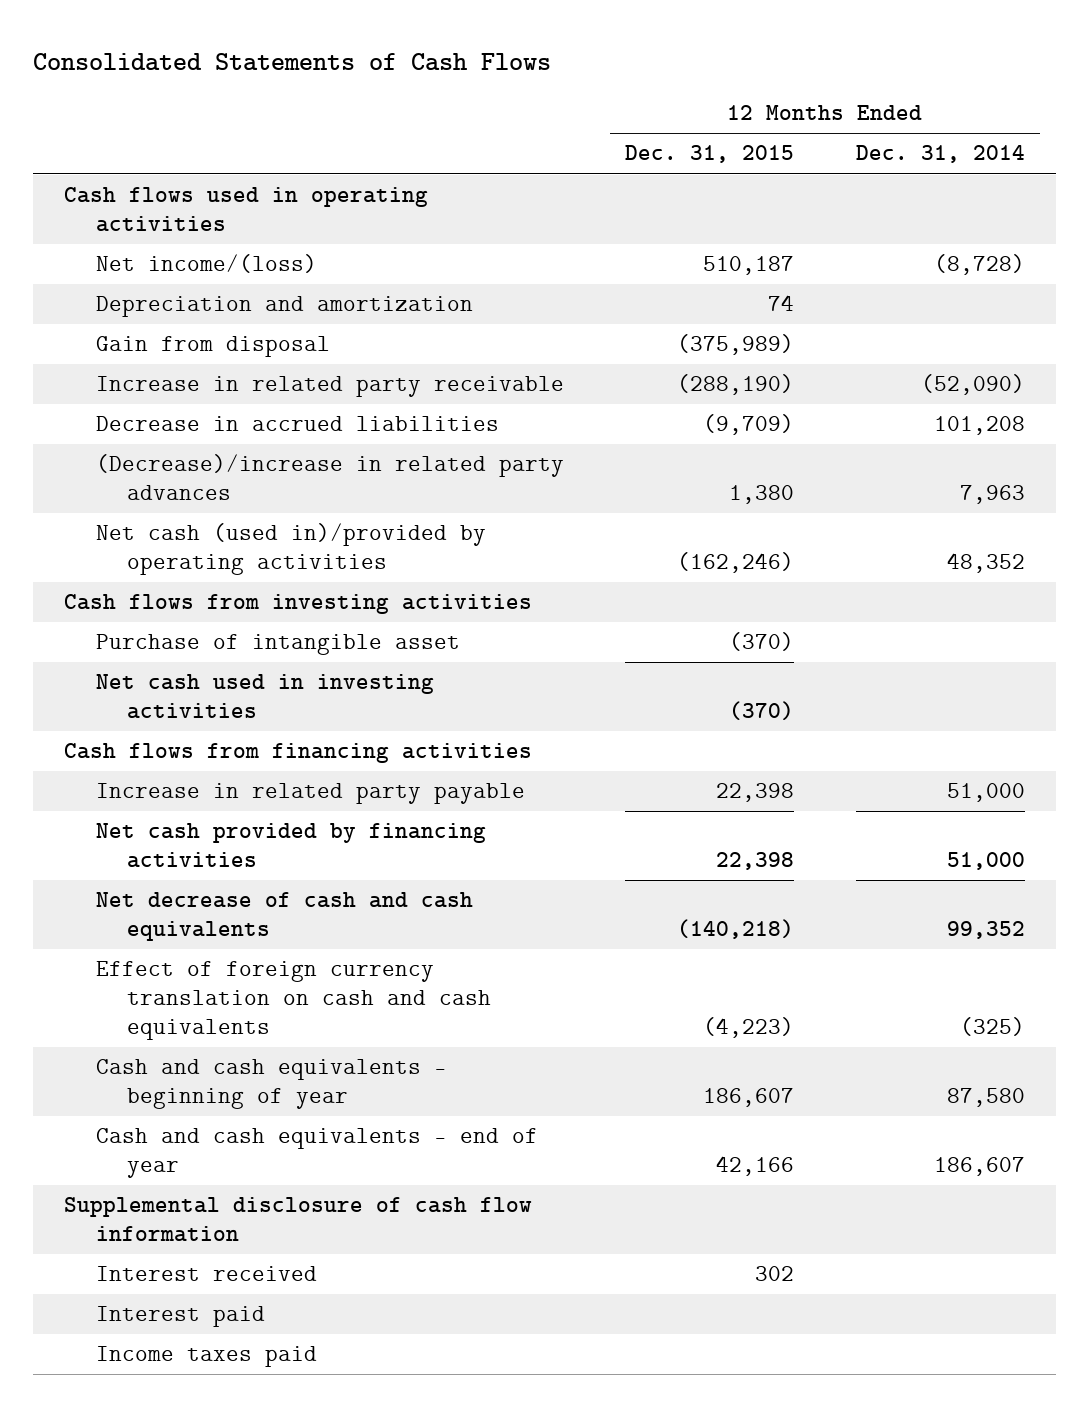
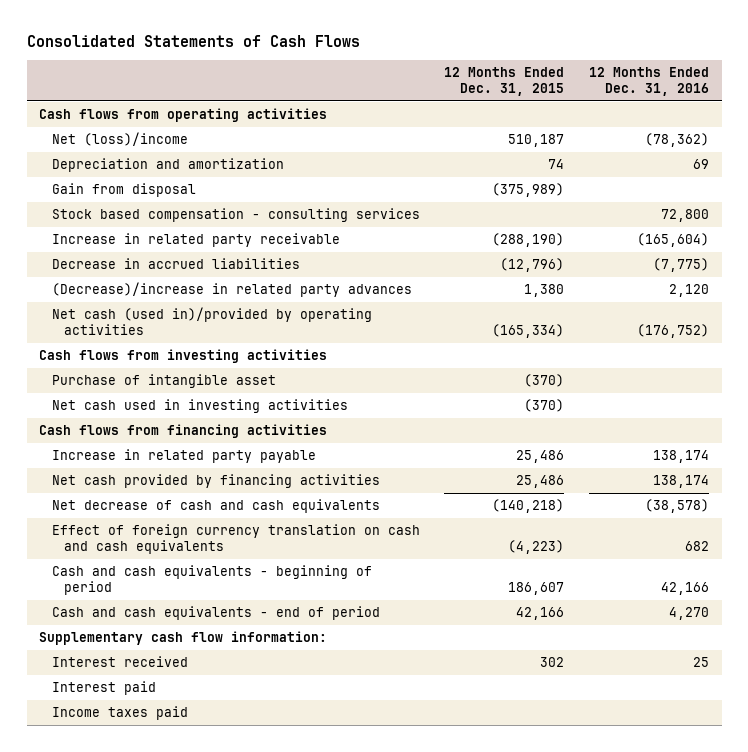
[855,145,1025,164] Dec. 31, 2014 -> none
none -> [589,67,710,97] 12 Months Ended Dec. 31, 2016
[64,187,429,233] Cash flows used in operating activities -> [38,108,327,123] Cash flows from operating activities
[95,254,317,274] Net income/(loss) -> [51,132,188,147] Net (loss)/income
none -> [51,208,420,223] Stock based compensation - consulting services
[703,414,795,436] (9,709) -> [500,258,565,273] (12,796)
[677,552,795,574] (162,246) -> [492,324,565,339] (165,334)
[716,783,795,803] 22,398 -> [516,450,565,464] 25,486
[716,852,795,871] 22,398 -> [516,475,565,489] 25,486
[95,1059,447,1110] Cash and cash equivalents - beginning of year -> [51,565,372,596] Cash and cash equivalents - beginning of period
[95,1128,538,1179] Cash and cash equivalents - end of year -> [51,606,380,621] Cash and cash equivalents - end of period
[64,1197,533,1243] Supplemental disclosure of cash flow information -> [38,631,327,646] Supplementary cash flow information:

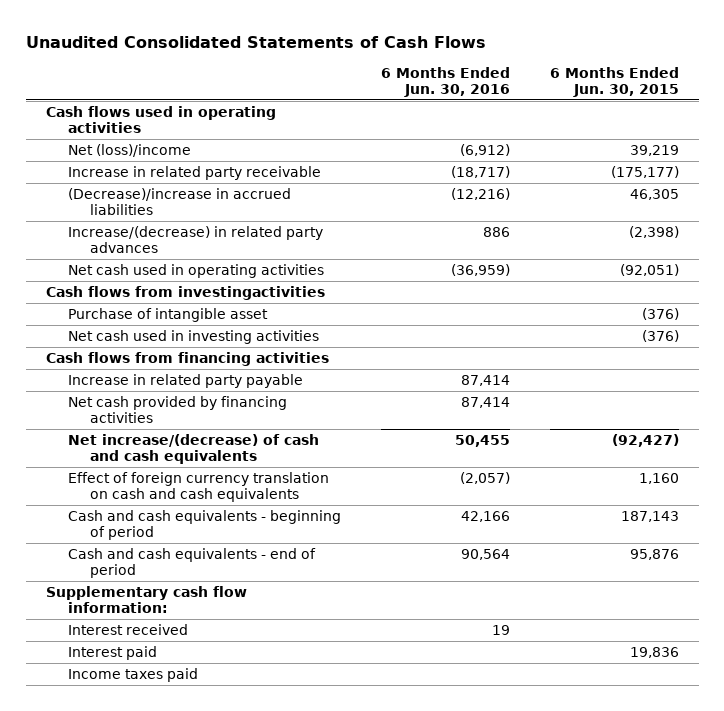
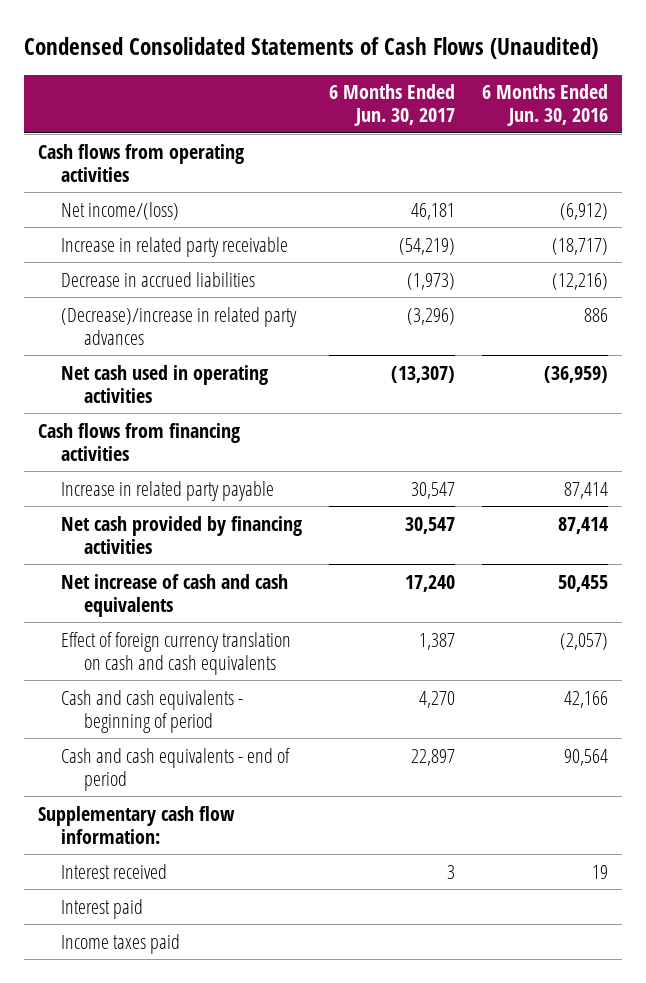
[25,35,486,48] Unaudited Consolidated Statements of Cash Flows -> [23,36,598,59] Condensed Consolidated Statements of Cash Flows (Unaudited)
[549,66,679,97] 6 Months Ended Jun. 30, 2015 -> none
none -> [329,84,456,127] 6 Months Ended Jun. 30, 2017
[45,105,276,134] Cash flows used in operating activities -> [37,143,244,182] Cash flows from operating activities
[67,143,191,157] Net (loss)/income -> [60,201,179,220] Net income/(loss)
[67,187,291,216] (Decrease)/increase in accrued liabilities -> [60,271,255,287] Decrease in accrued liabilities
[67,225,323,254] Increase/(decrease) in related party advances -> [60,306,297,345] (Decrease)/increase in related party advances
[45,285,325,300] Cash flows from investingactivities -> none
[67,307,268,322] Purchase of intangible asset -> none
[67,329,319,344] Net cash used in investing activities -> none
[67,433,319,465] Net increase/(decrease) of cash and cash equivalents -> [60,573,288,617] Net increase of cash and cash equivalents

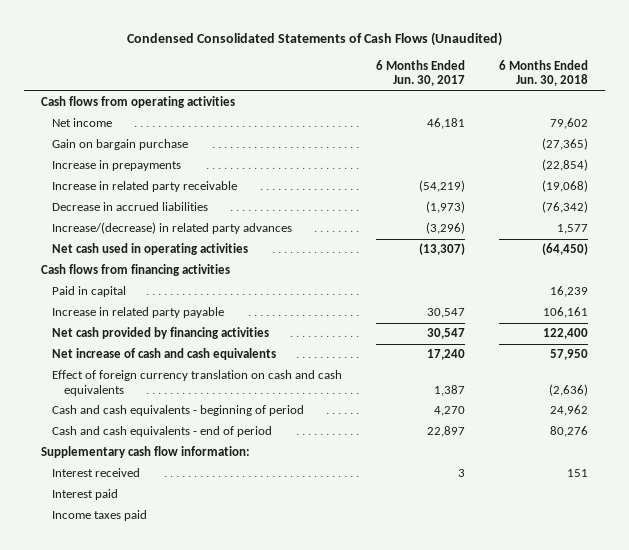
[482,84,609,127] 6 Months Ended Jun. 30, 2016 -> none
none -> [499,59,589,87] 6 Months Ended Jun. 30, 2018
[60,201,179,220] Net income/(loss) -> [52,118,113,128] Net income
none -> [52,139,189,151] Gain on bargain purchase
none -> [52,160,182,172] Increase in prepayments
[60,306,297,345] (Decrease)/increase in related party advances -> [52,222,293,235] Increase/(decrease) in related party advances
none -> [52,286,127,298] Paid in capital

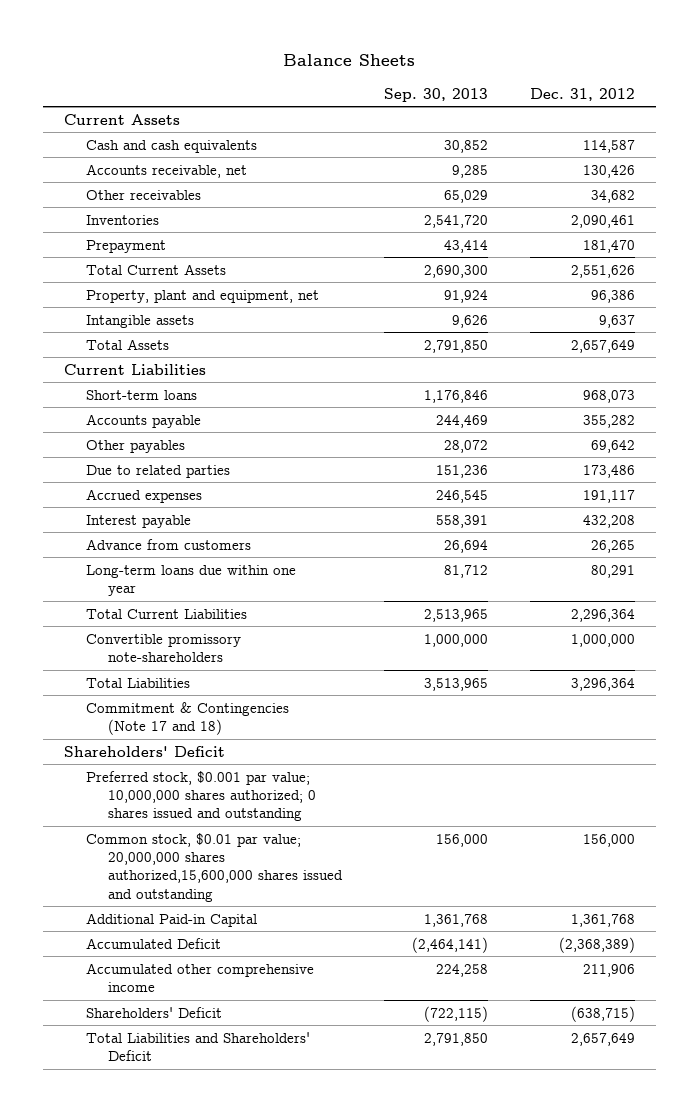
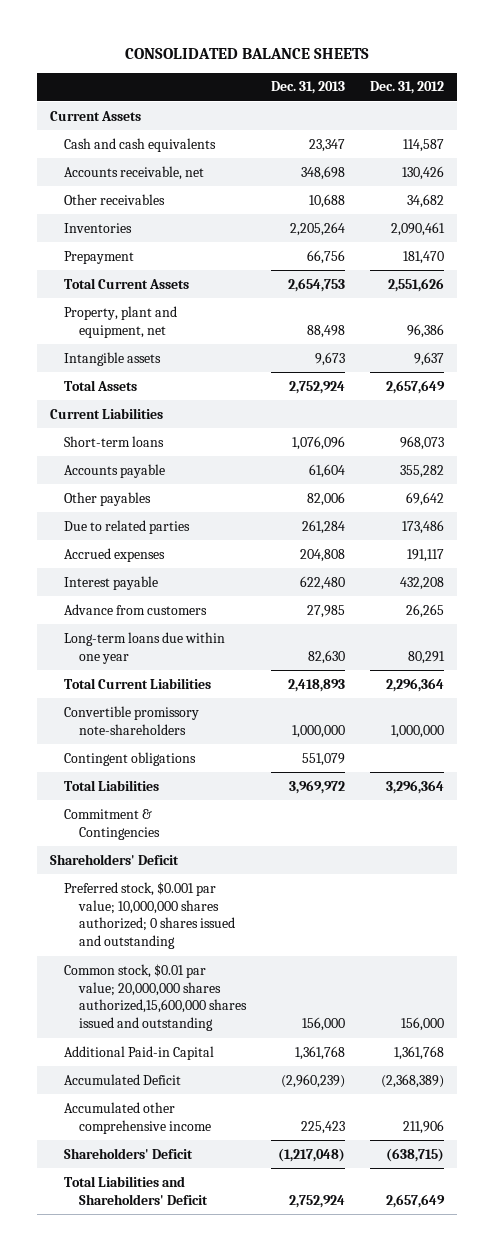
[283,54,416,67] Balance Sheets -> [125,47,370,59] CONSOLIDATED BALANCE SHEETS
[384,87,489,102] Sep. 30, 2013 -> none
none -> [271,81,346,95] Dec. 31, 2013
none -> [64,751,197,766] Contingent obligations
[86,701,290,736] Commitment & Contingencies (Note 17 and 18) -> [64,808,161,840] Commitment & Contingencies

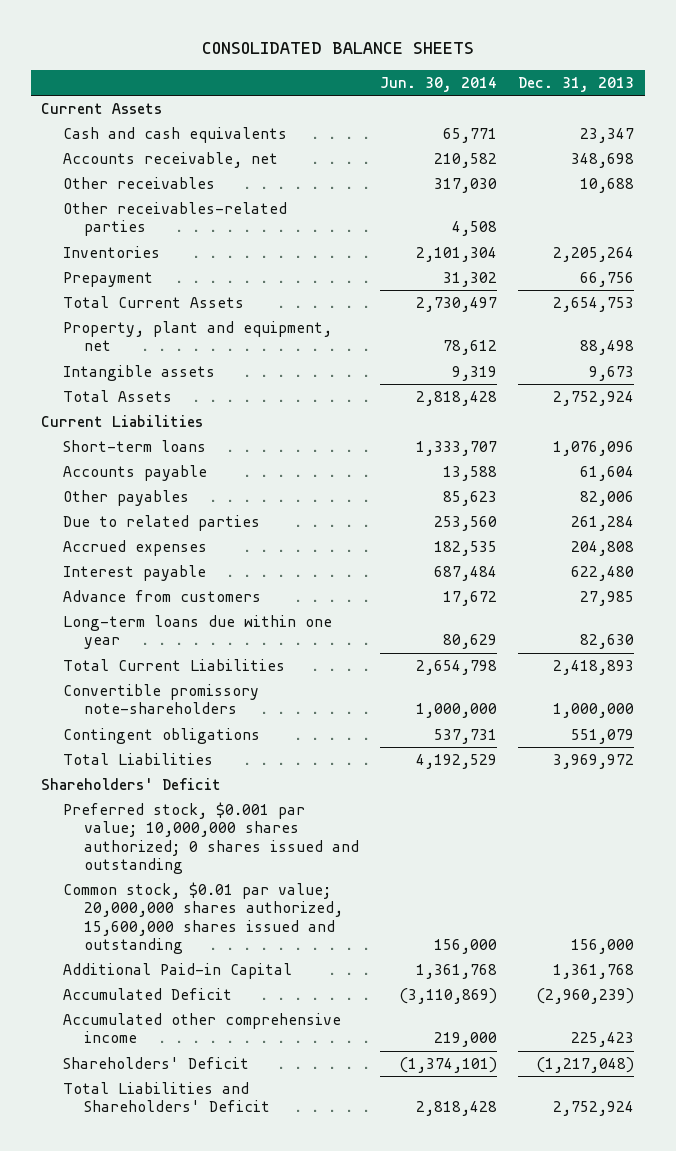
[370,81,445,95] Dec. 31, 2012 -> none
none -> [380,76,498,92] Jun. 30, 2014
none -> [62,201,287,237] Other receivables-related parties
[64,808,161,840] Commitment & Contingencies -> none
[64,963,248,1032] Common stock, $0.01 par value; 20,000,000 shares authorized,15,600,000 shares issued and outstanding -> [62,881,344,954] Common stock, $0.01 par value; 20,000,000 shares authorized, 15,600,000 shares issued and outstanding

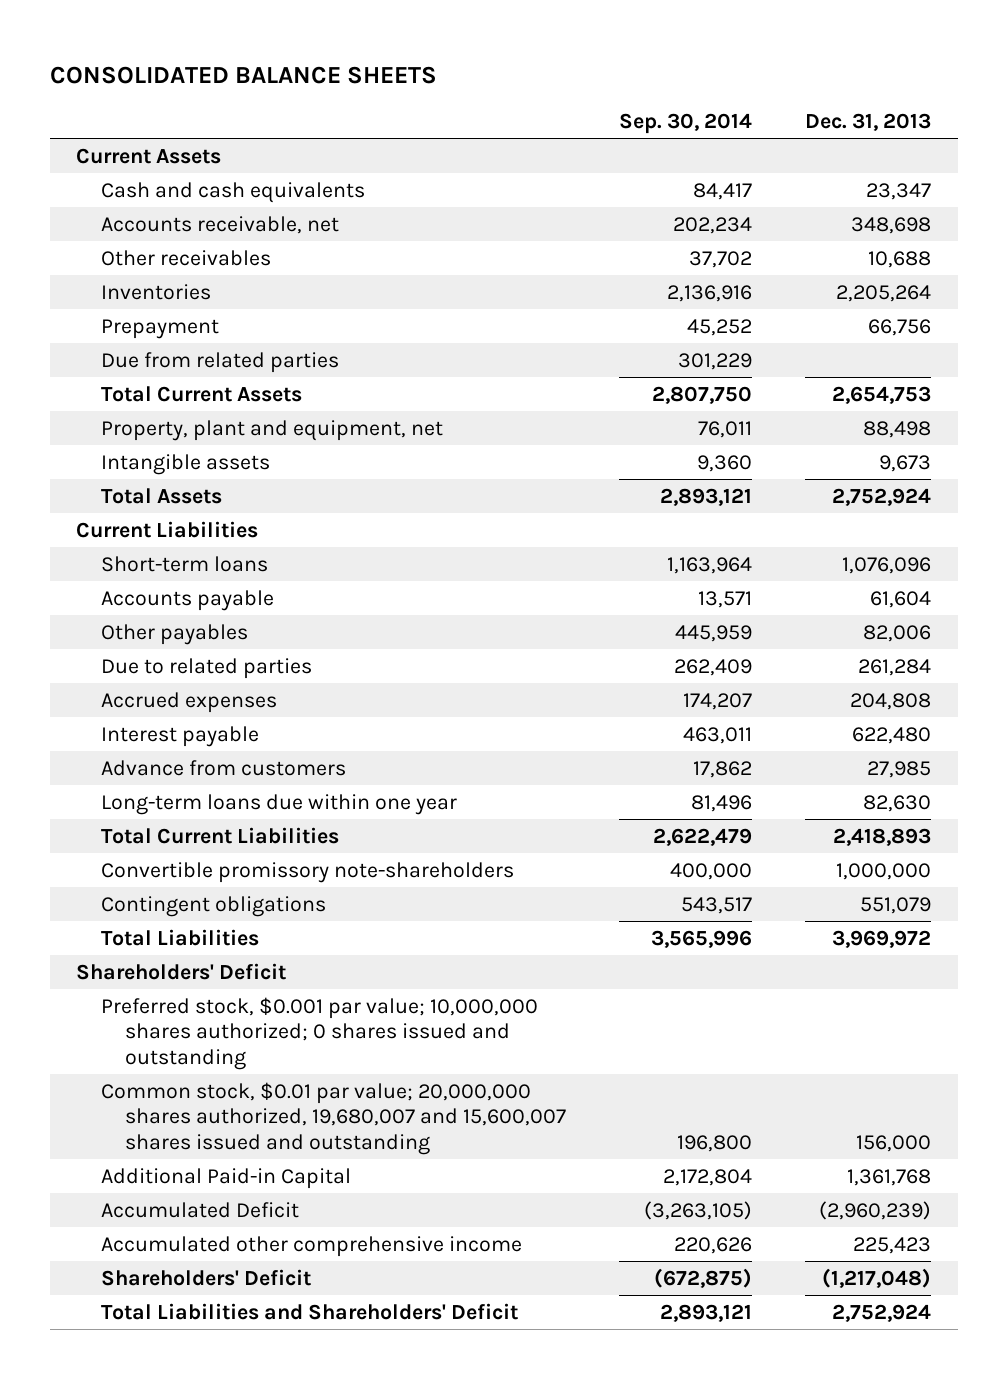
[380,76,498,92] Jun. 30, 2014 -> none
none -> [618,112,752,134] Sep. 30, 2014
[62,201,287,237] Other receivables-related parties -> none
none -> [100,351,339,373] Due from related parties
[62,881,344,954] Common stock, $0.01 par value; 20,000,000 shares authorized, 15,600,000 shares issued and outstanding -> [100,1081,566,1155] Common stock, $0.01 par value; 20,000,000 shares authorized, 19,680,007 and 15,600,007 shares issued and outstanding

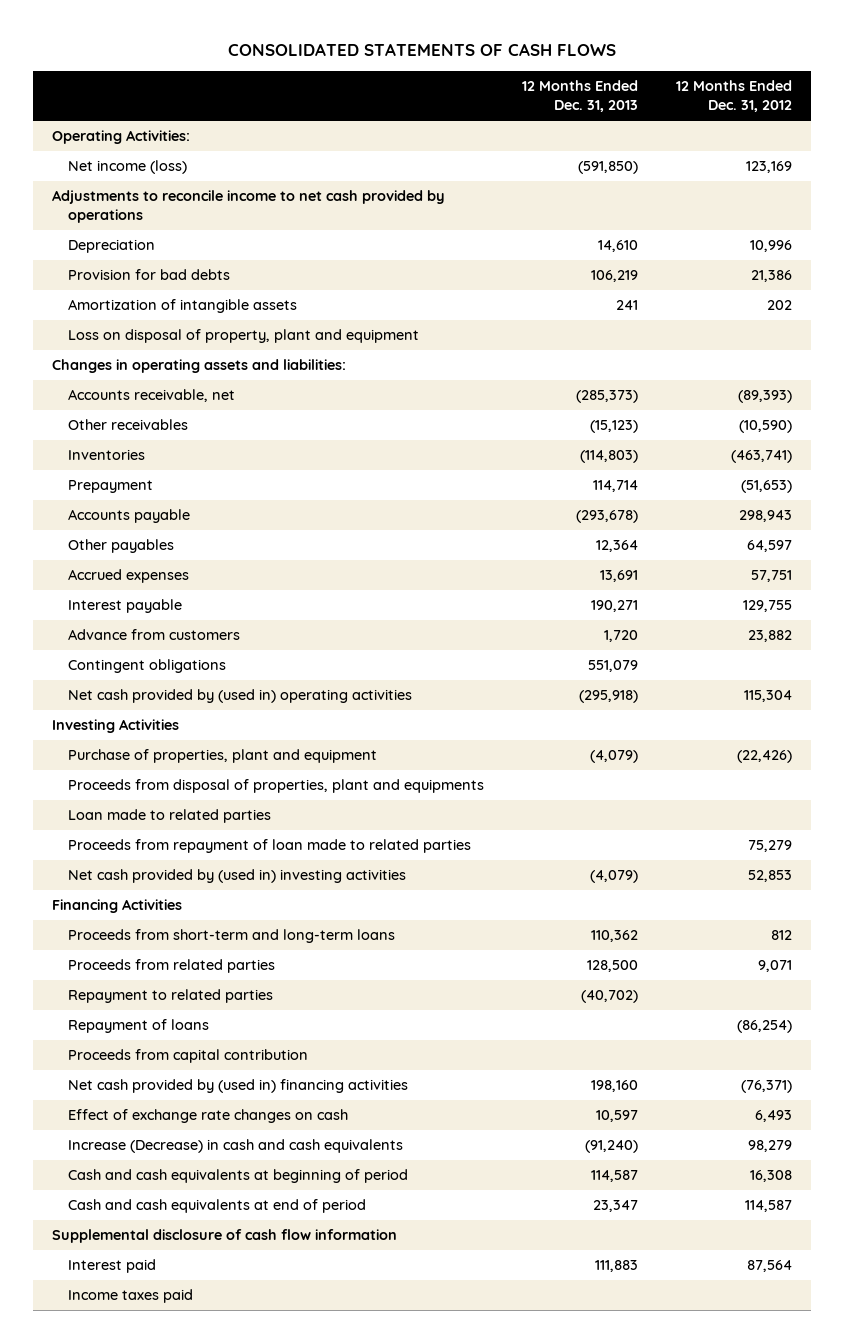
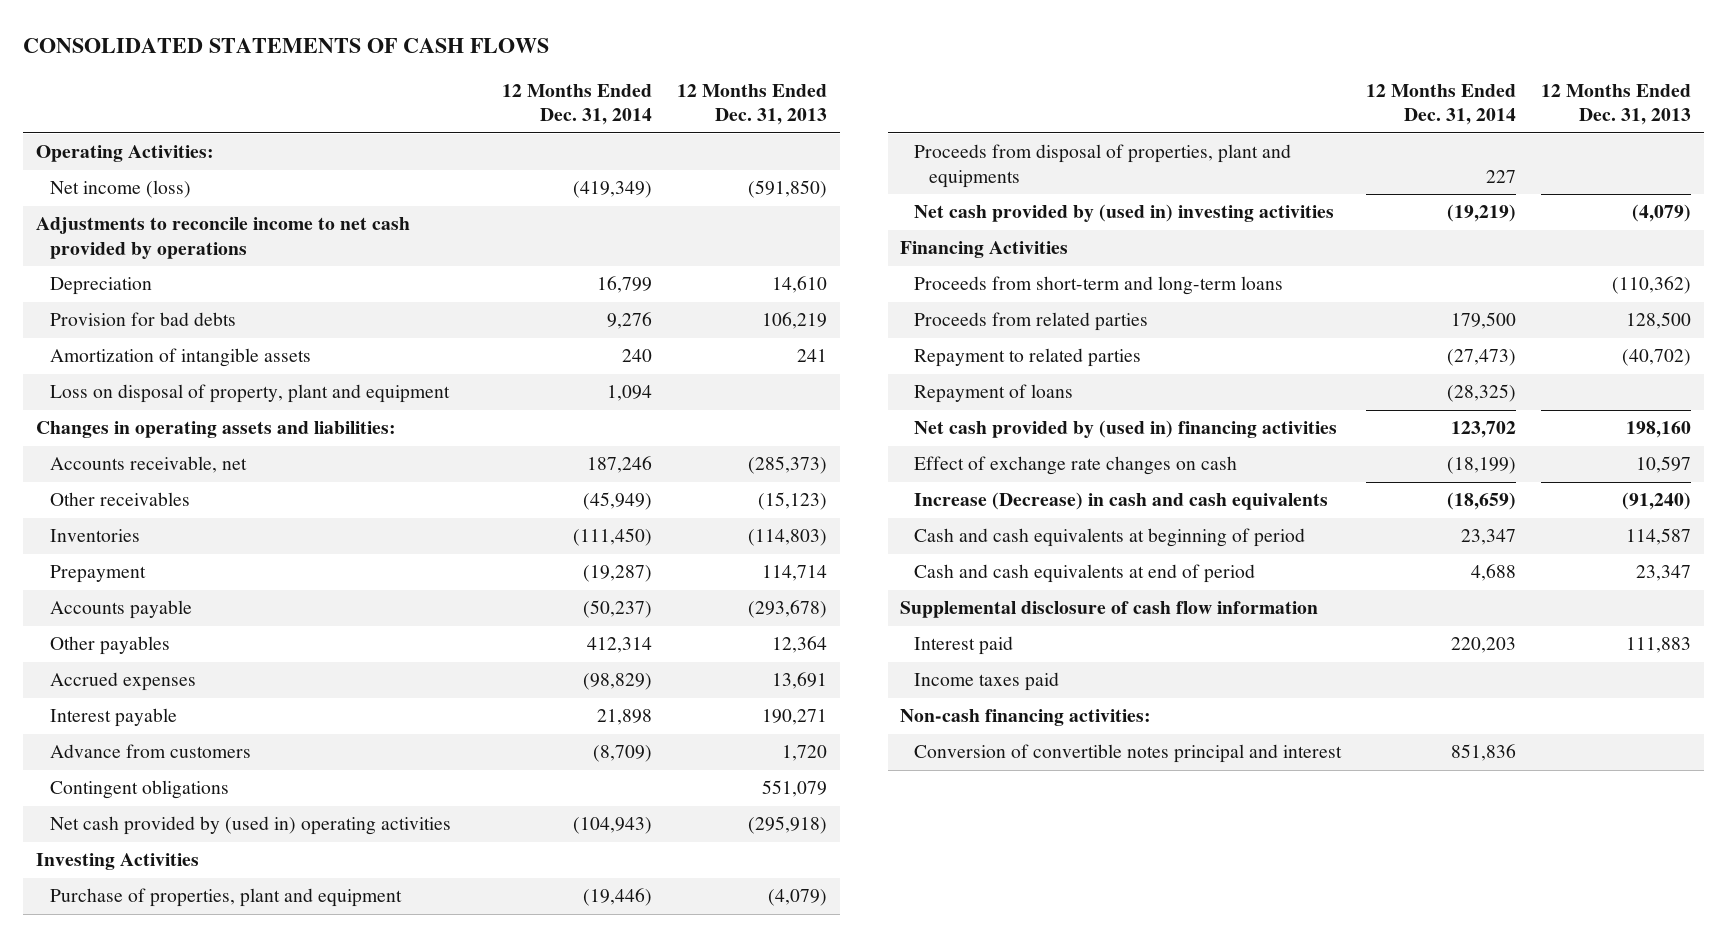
[675,80,792,113] 12 Months Ended Dec. 31, 2012 -> none
none -> [502,83,653,126] 12 Months Ended Dec. 31, 2014
[68,809,272,824] Loan made to related parties -> none
[68,839,472,854] Proceeds from repayment of loan made to related parties -> none
[591,930,639,943] 110,362 -> [1612,276,1692,295] (110,362)
[68,1049,309,1064] Proceeds from capital contribution -> none
none -> [900,709,1152,727] Non-cash financing activities:
none -> [914,744,1343,764] Conversion of convertible notes principal and interest

